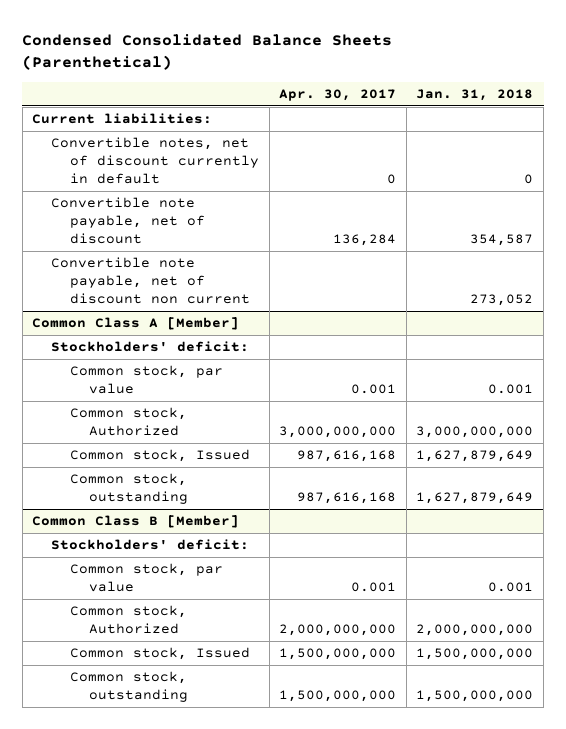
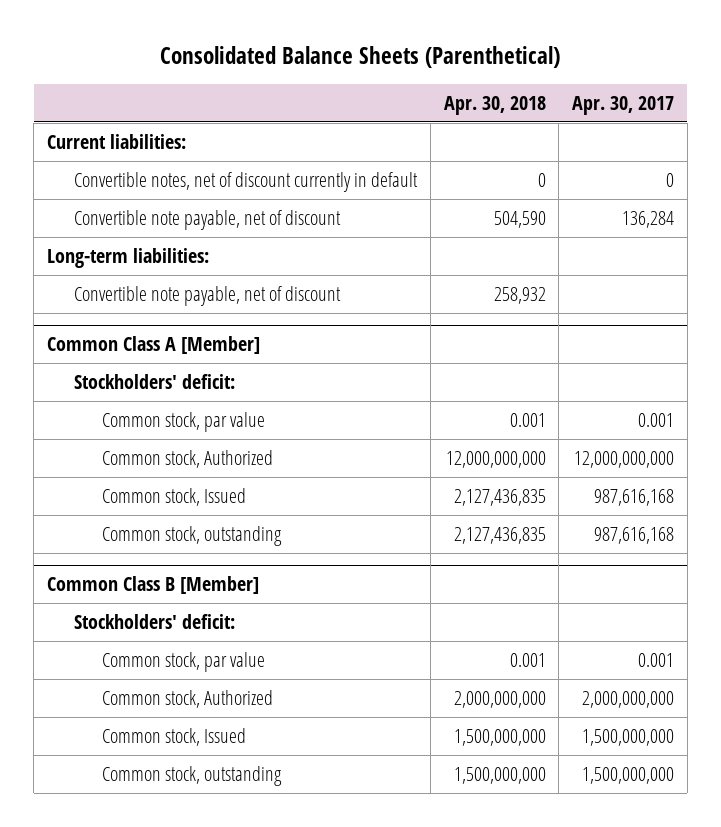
[22,33,393,71] Condensed Consolidated Balance Sheets (Parenthetical) -> [160,46,561,69] Consolidated Balance Sheets (Parenthetical)
[416,89,534,102] Jan. 31, 2018 -> none
none -> [443,95,546,115] Apr. 30, 2018
none -> [46,248,209,269] Long-term liabilities:
[51,257,250,305] Convertible note payable, net of discount non current -> [74,286,342,307] Convertible note payable, net of discount
[279,426,397,439] 3,000,000,000 -> [573,451,674,469] 12,000,000,000

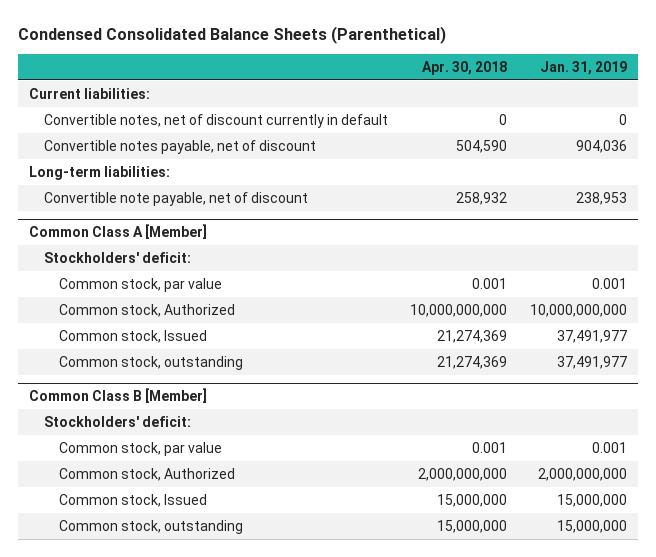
[160,46,561,69] Consolidated Balance Sheets (Parenthetical) -> [18,25,447,44] Condensed Consolidated Balance Sheets (Parenthetical)
[571,95,674,115] Apr. 30, 2017 -> none
none -> [539,60,627,75] Jan. 31, 2019
[74,210,342,231] Convertible note payable, net of discount -> [44,139,317,154] Convertible notes payable, net of discount
[445,451,546,469] 12,000,000,000 -> [410,303,508,317] 10,000,000,000
[453,489,546,507] 2,127,436,835 -> [437,329,508,343] 21,274,369
[453,527,546,545] 2,127,436,835 -> [437,355,508,369] 21,274,369
[453,729,546,747] 1,500,000,000 -> [437,493,508,507] 15,000,000
[453,767,546,785] 1,500,000,000 -> [437,519,508,533] 15,000,000

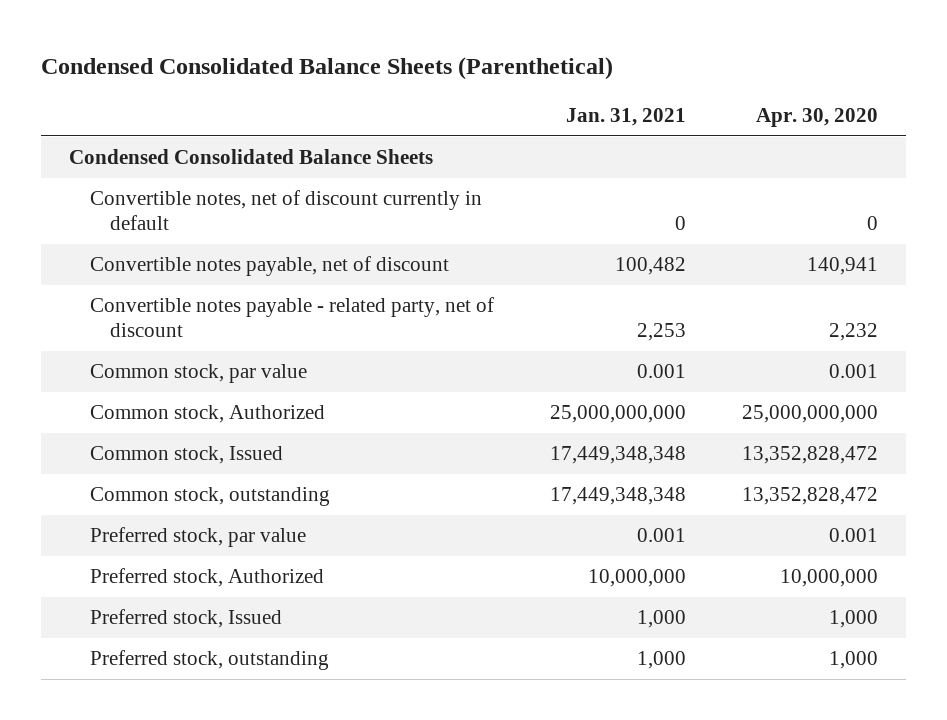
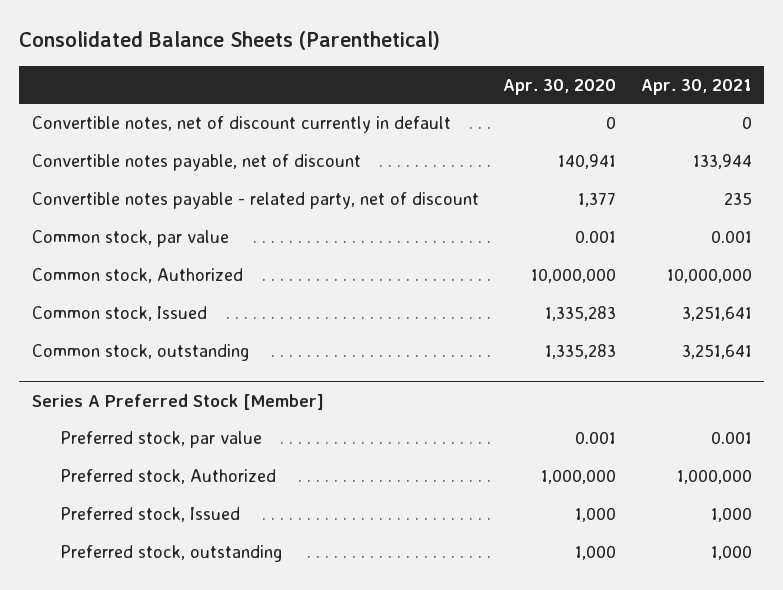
[40,56,613,80] Condensed Consolidated Balance Sheets (Parenthetical) -> [19,31,441,51] Consolidated Balance Sheets (Parenthetical)
[565,108,686,127] Jan. 31, 2021 -> none
none -> [640,78,752,95] Apr. 30, 2021
[69,149,434,165] Condensed Consolidated Balance Sheets -> none
[829,323,879,342] 2,232 -> [578,191,617,207] 1,377
[742,405,879,424] 25,000,000,000 -> [531,267,617,283] 10,000,000
[742,446,879,465] 13,352,828,472 -> [545,305,617,321] 1,335,283
[742,487,879,506] 13,352,828,472 -> [545,343,617,359] 1,335,283
none -> [31,393,324,410] Series A Preferred Stock [Member]
[780,569,879,588] 10,000,000 -> [541,468,617,484] 1,000,000

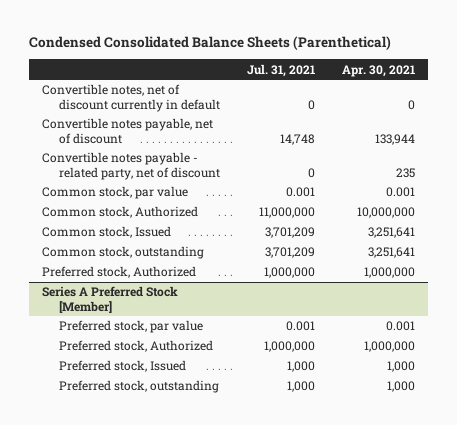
[19,31,441,51] Consolidated Balance Sheets (Parenthetical) -> [28,36,391,51] Condensed Consolidated Balance Sheets (Parenthetical)
[503,78,617,95] Apr. 30, 2020 -> none
none -> [246,63,315,77] Jul. 31, 2021
none -> [42,266,197,279] Preferred stock, Authorized

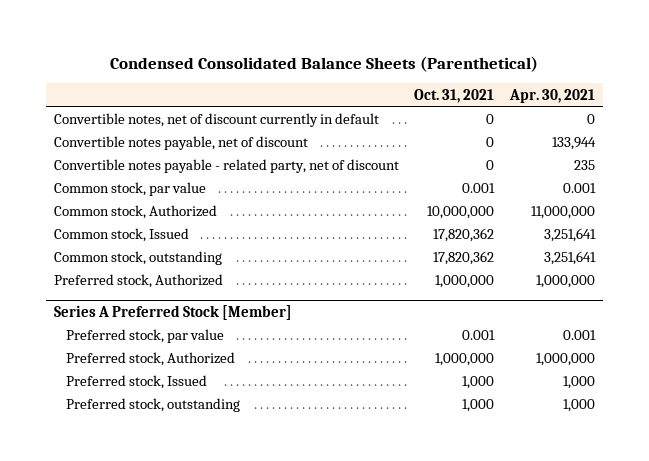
[246,63,315,77] Jul. 31, 2021 -> none
none -> [414,88,495,103] Oct. 31, 2021
[356,207,415,219] 10,000,000 -> [531,205,596,219] 11,000,000

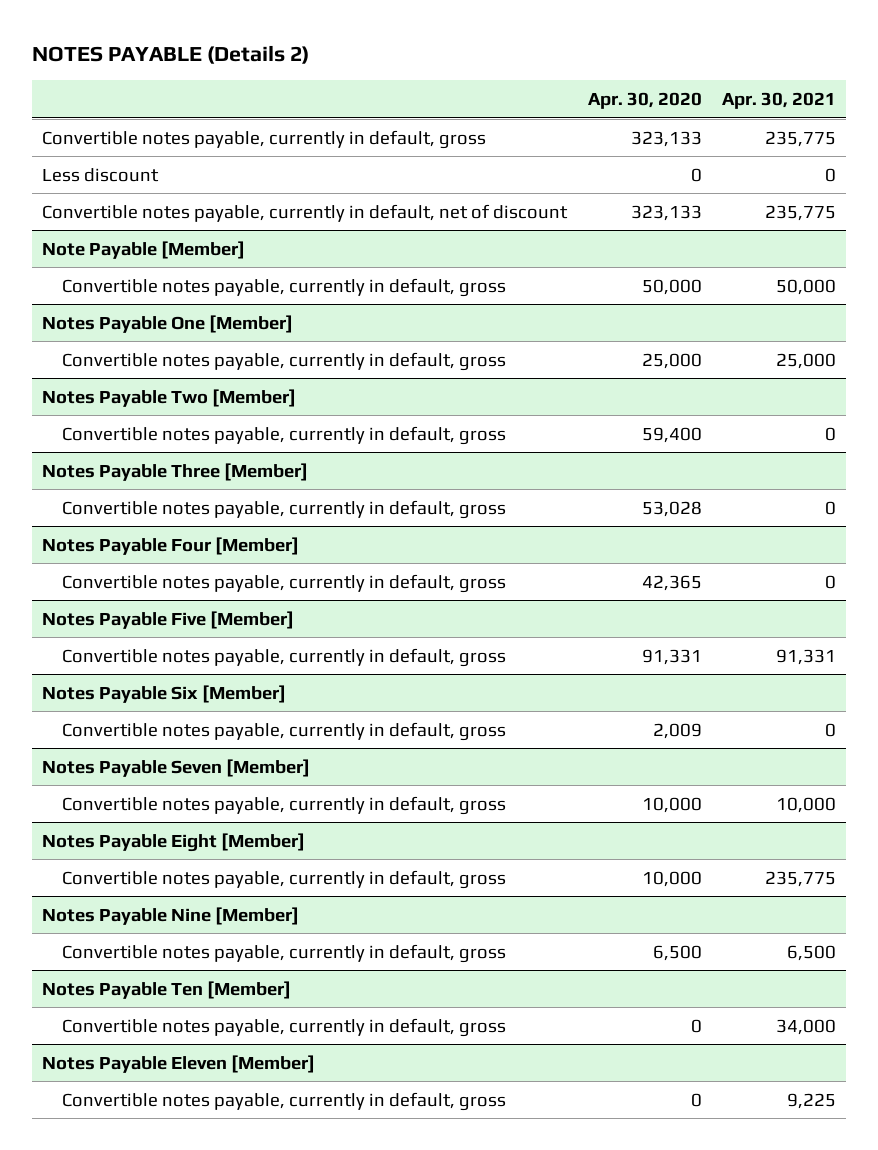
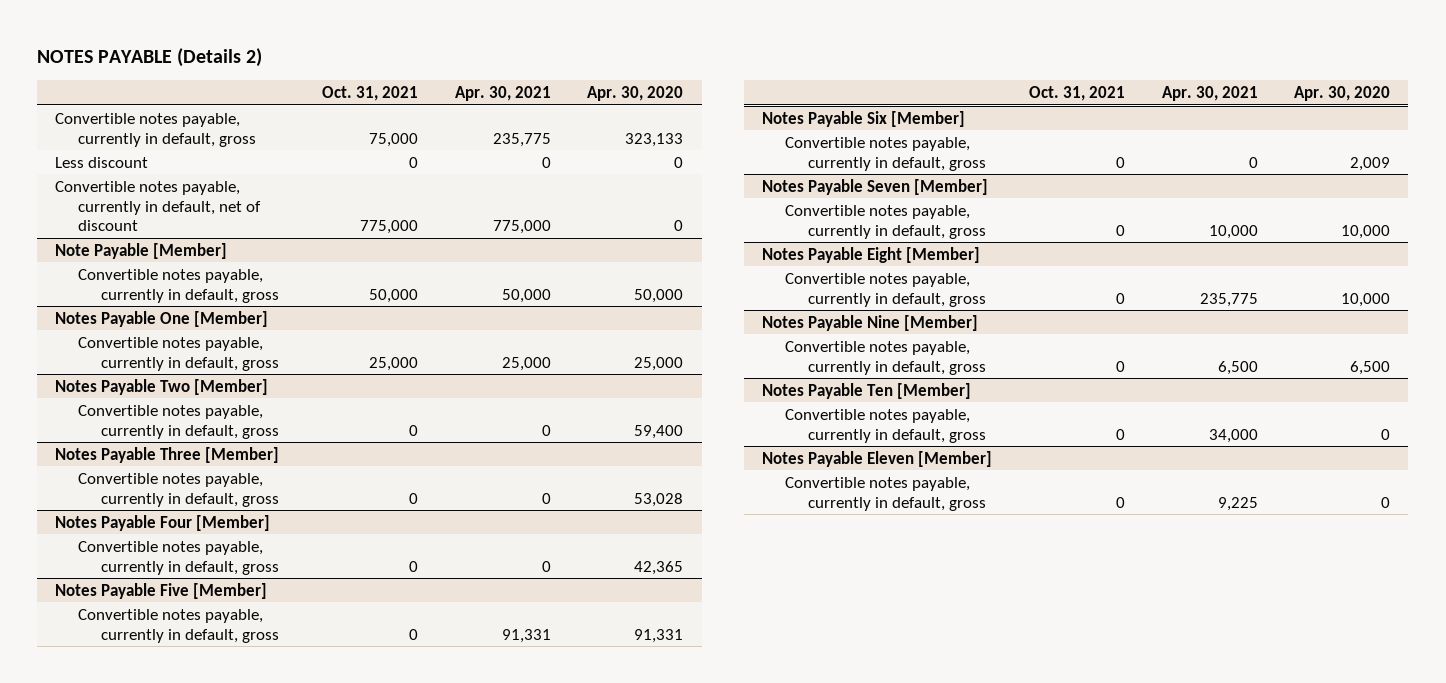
none -> [322,86,419,102] Oct. 31, 2021
[630,204,702,221] 323,133 -> [674,220,684,232] 0
[764,204,836,221] 235,775 -> [492,220,551,235] 775,000

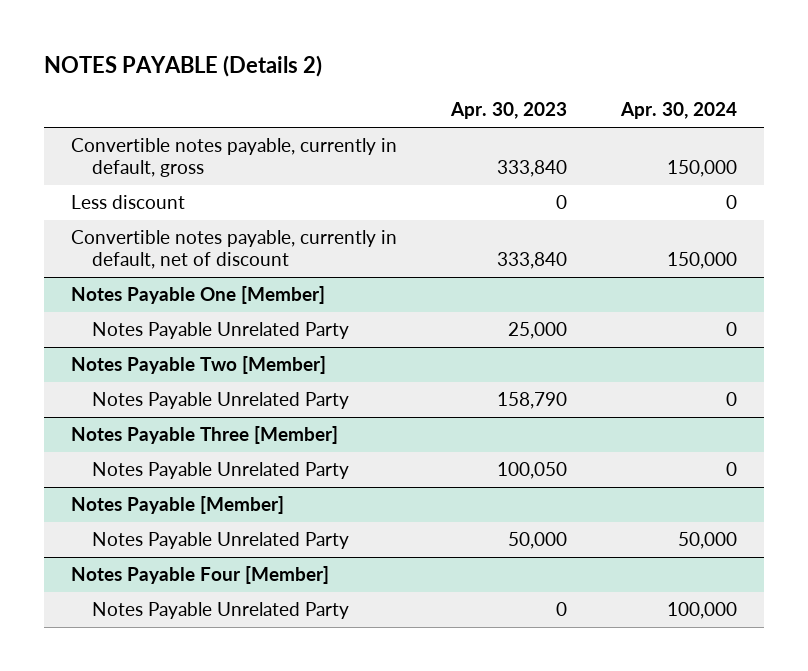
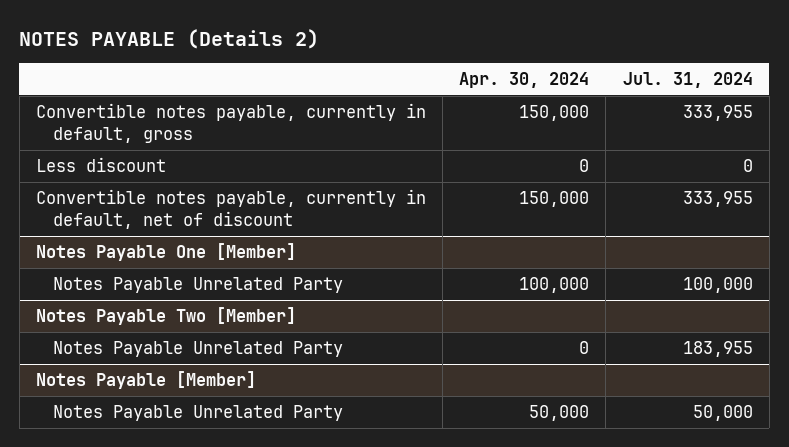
[449,102,567,120] Apr. 30, 2023 -> none
none -> [622,71,753,88] Jul. 31, 2024
[726,322,738,337] 0 -> [519,277,590,294] 100,000
[70,426,338,445] Notes Payable Three [Member] -> none
[91,462,349,480] Notes Payable Unrelated Party -> none
[70,566,329,585] Notes Payable Four [Member] -> none
[91,602,349,620] Notes Payable Unrelated Party -> none

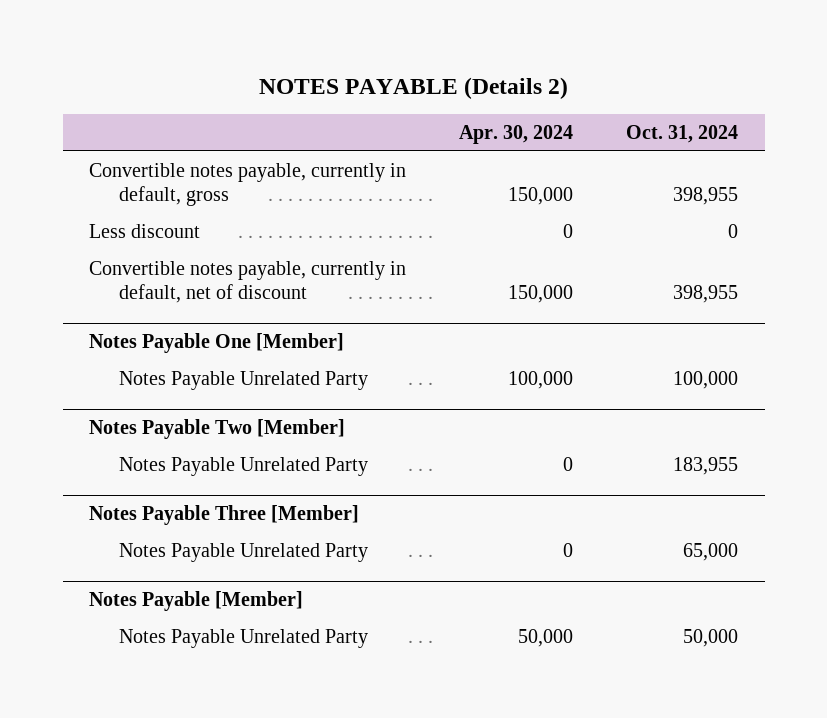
[622,71,753,88] Jul. 31, 2024 -> none
none -> [626,125,739,144] Oct. 31, 2024
none -> [89,505,360,526] Notes Payable Three [Member]
none -> [119,542,369,562] Notes Payable Unrelated Party

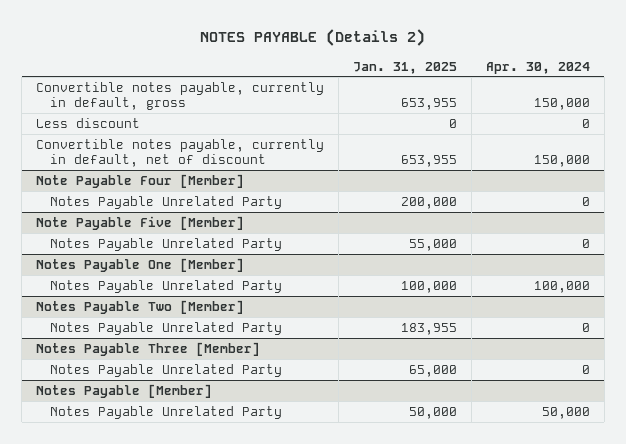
[626,125,739,144] Oct. 31, 2024 -> none
none -> [353,61,458,74] Jan. 31, 2025
none -> [36,174,245,189] Note Payable Four [Member]
none -> [50,196,283,210] Notes Payable Unrelated Party
none -> [36,216,245,231] Note Payable Five [Member]
none -> [50,238,283,252] Notes Payable Unrelated Party

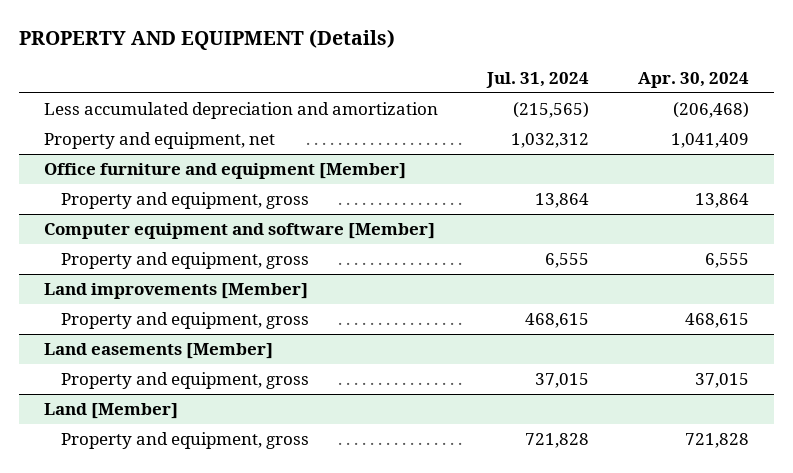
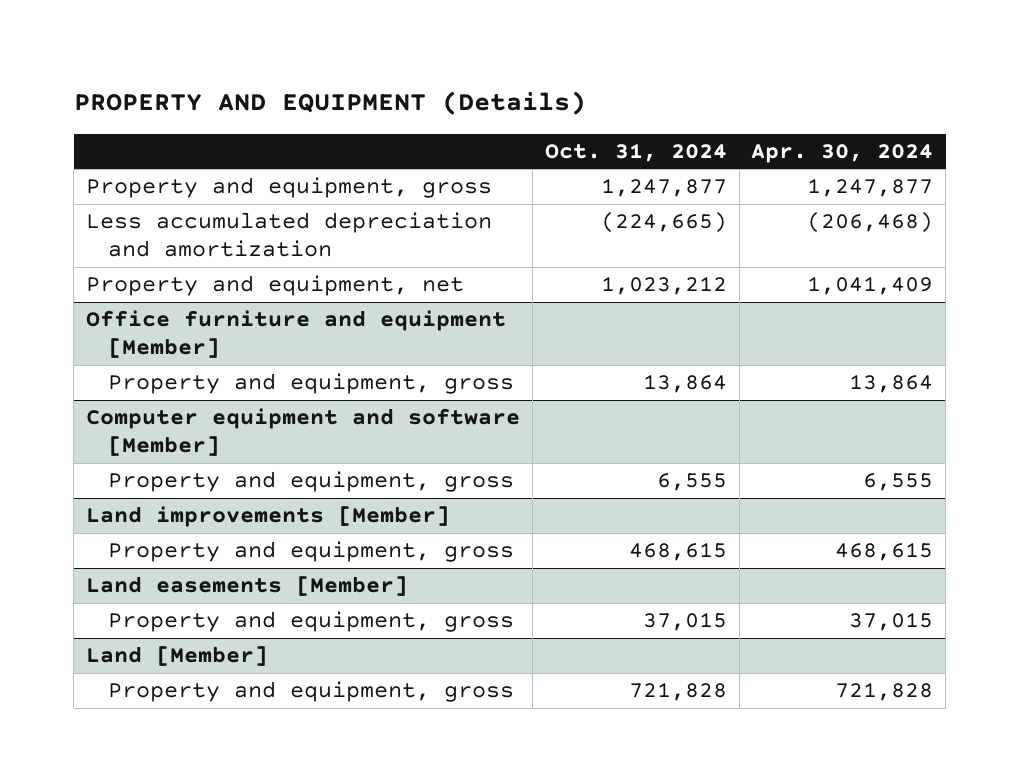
[486,71,590,88] Jul. 31, 2024 -> none
none -> [544,142,727,162] Oct. 31, 2024
none -> [86,177,493,199] Property and equipment, gross

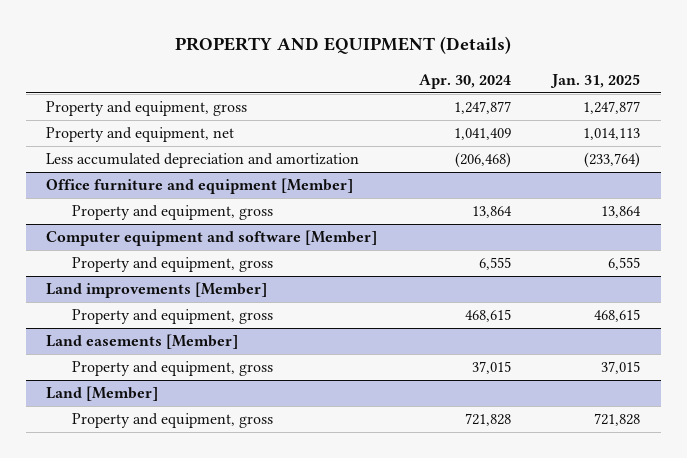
[544,142,727,162] Oct. 31, 2024 -> none
none -> [550,73,641,88] Jan. 31, 2025
[86,212,493,258] Less accumulated depreciation and amortization -> [46,153,360,169] Less accumulated depreciation and amortization

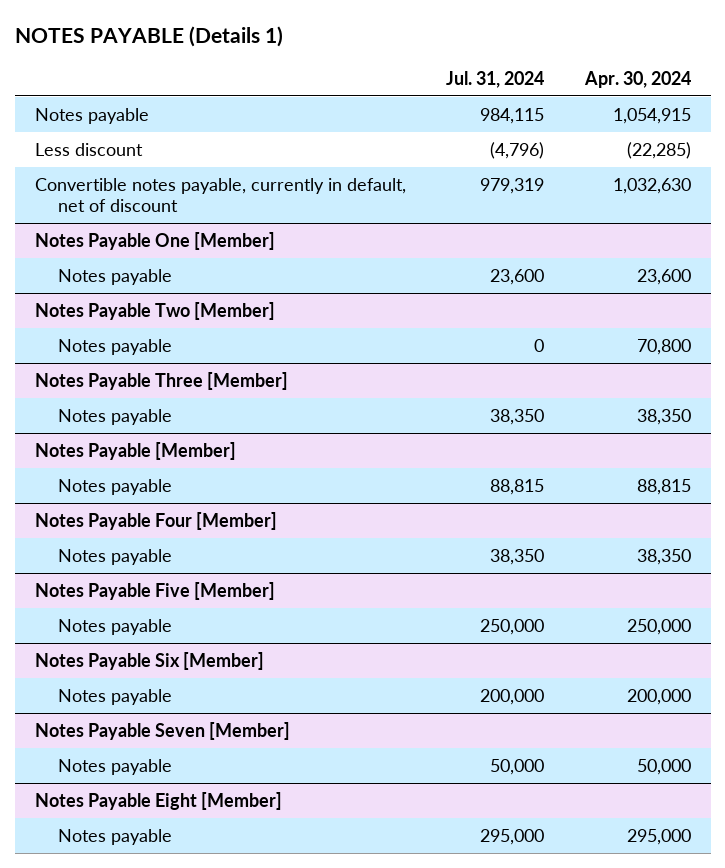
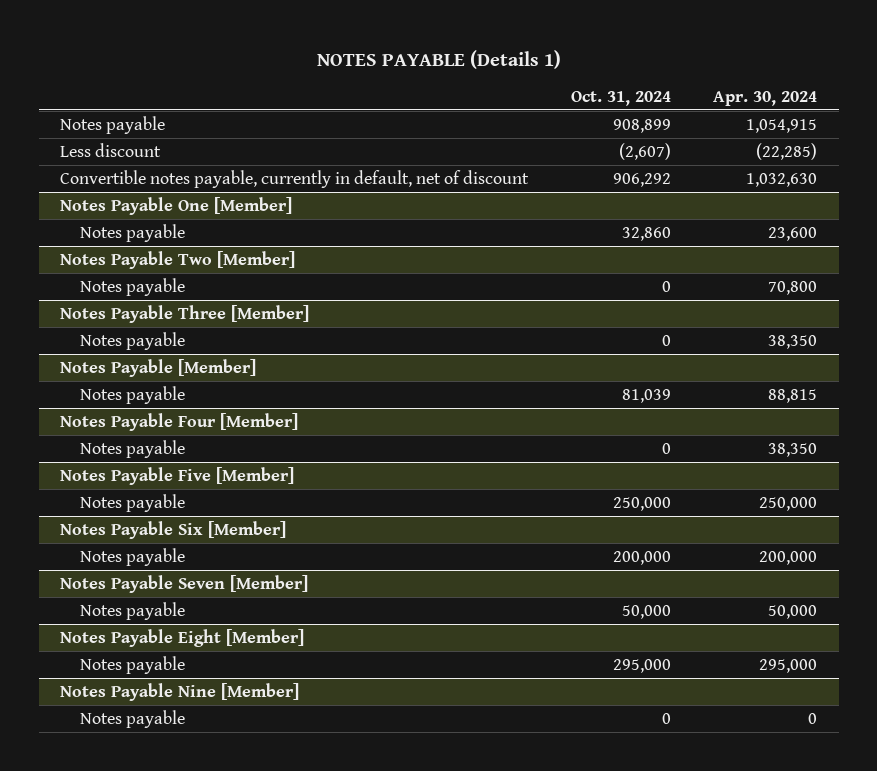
[446,71,545,89] Jul. 31, 2024 -> none
none -> [570,90,671,106] Oct. 31, 2024
none -> [59,682,299,701] Notes Payable Nine [Member]
none -> [79,709,185,728] Notes payable

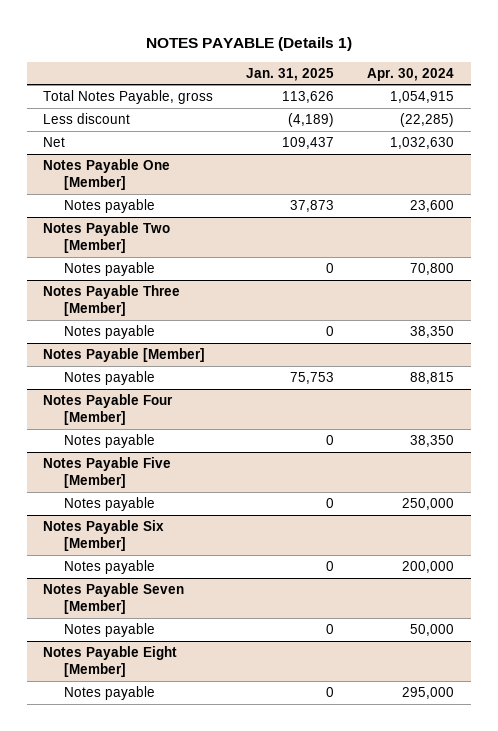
[570,90,671,106] Oct. 31, 2024 -> none
none -> [246,67,335,81] Jan. 31, 2025
[59,115,165,134] Notes payable -> [43,90,214,105] Total Notes Payable, gross
[59,169,529,188] Convertible notes payable, currently in default, net of discount -> [43,137,66,148] Net
[59,682,299,701] Notes Payable Nine [Member] -> none
[79,709,185,728] Notes payable -> none

